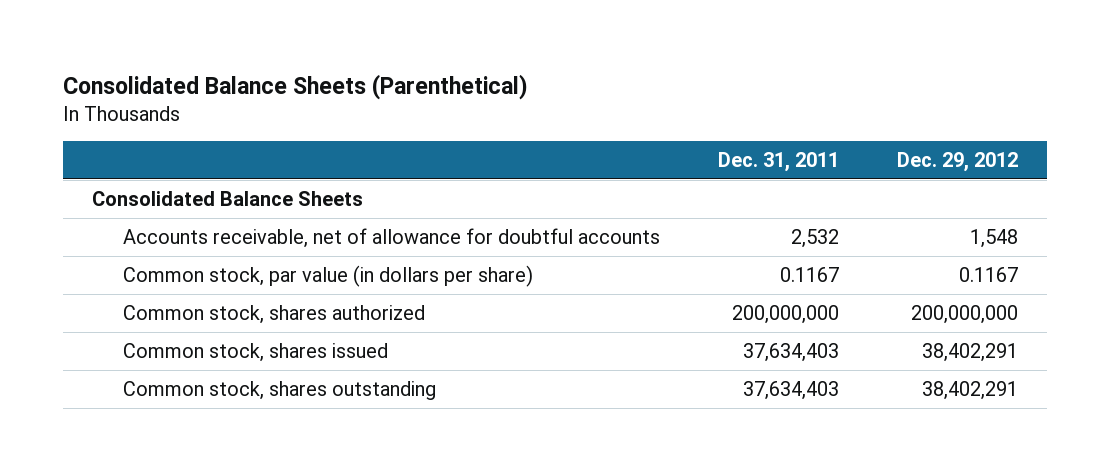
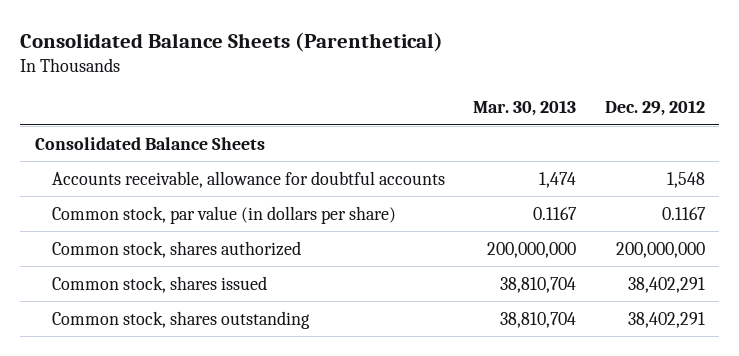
[718,151,840,172] Dec. 31, 2011 -> none
none -> [473,100,577,117] Mar. 30, 2013
[123,228,661,249] Accounts receivable, net of allowance for doubtful accounts -> [52,170,446,188] Accounts receivable, allowance for doubtful accounts

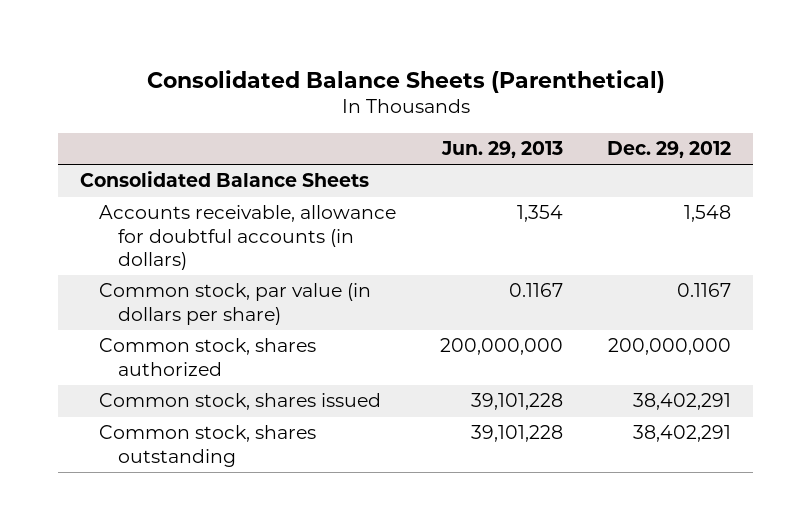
[473,100,577,117] Mar. 30, 2013 -> none
none -> [441,141,564,159] Jun. 29, 2013
[52,170,446,188] Accounts receivable, allowance for doubtful accounts -> [99,205,397,271] Accounts receivable, allowance for doubtful accounts (in dollars)

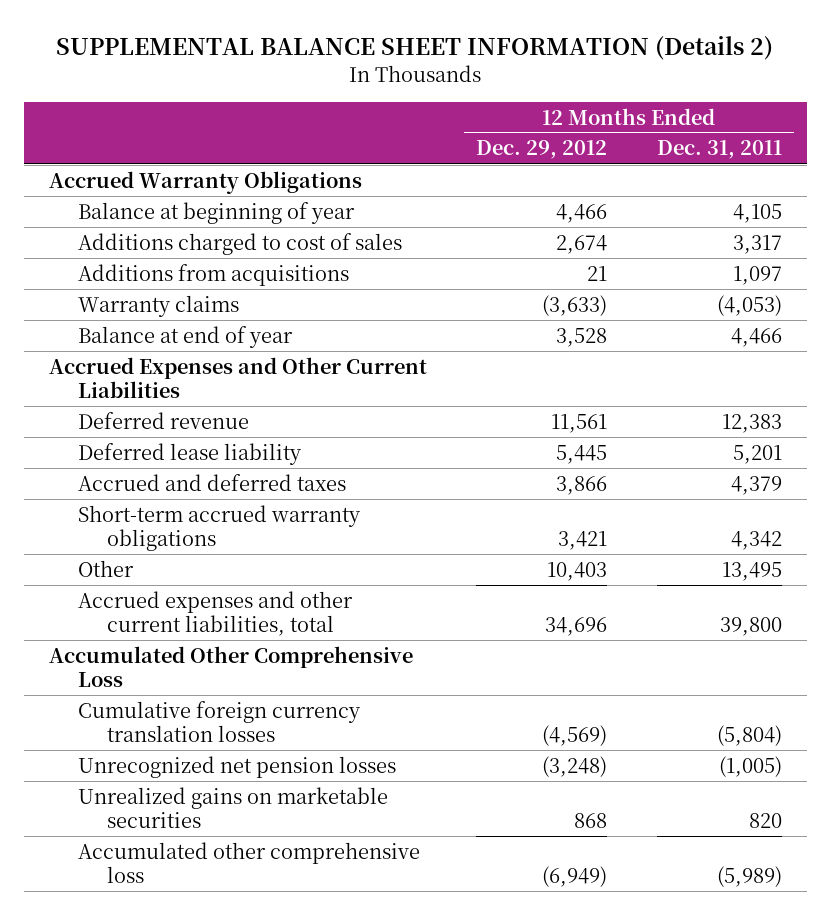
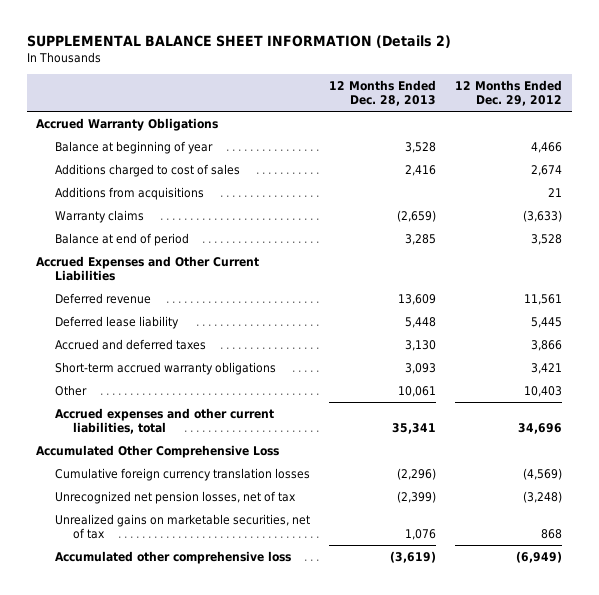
[657,140,783,160] Dec. 31, 2011 -> none
none -> [329,80,437,107] 12 Months Ended Dec. 28, 2013
[77,325,293,348] Balance at end of year -> [54,232,189,246] Balance at end of period
[77,755,396,778] Unrecognized net pension losses -> [54,490,296,504] Unrecognized net pension losses, net of tax
[77,786,388,828] Unrealized gains on marketable securities -> [54,513,310,540] Unrealized gains on marketable securities, net of tax

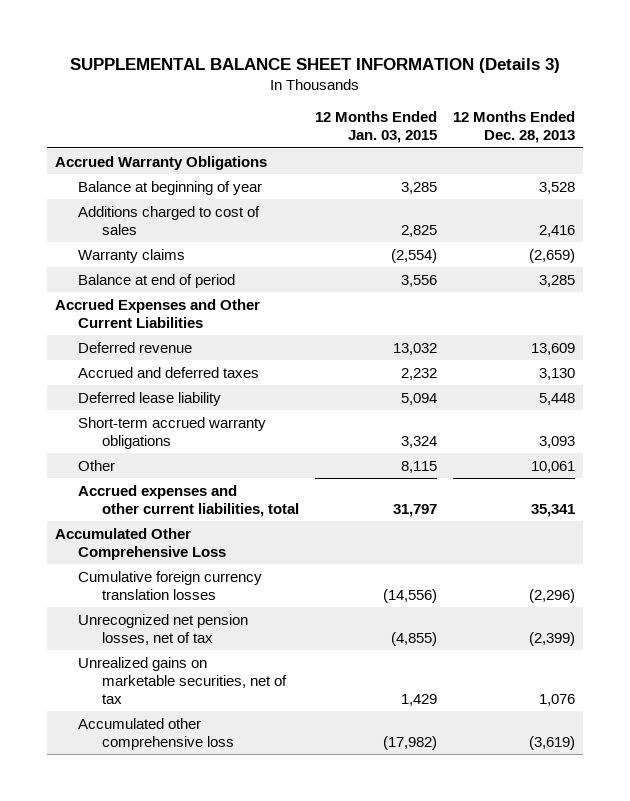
[26,34,451,48] SUPPLEMENTAL BALANCE SHEET INFORMATION (Details 2) -> [69,57,560,73] SUPPLEMENTAL BALANCE SHEET INFORMATION (Details 3)
[455,80,563,107] 12 Months Ended Dec. 29, 2012 -> none
none -> [314,111,437,144] 12 Months Ended Jan. 03, 2015
[54,186,204,200] Additions from acquisitions -> none
[54,315,179,329] Deferred lease liability -> [78,391,222,406] Deferred lease liability

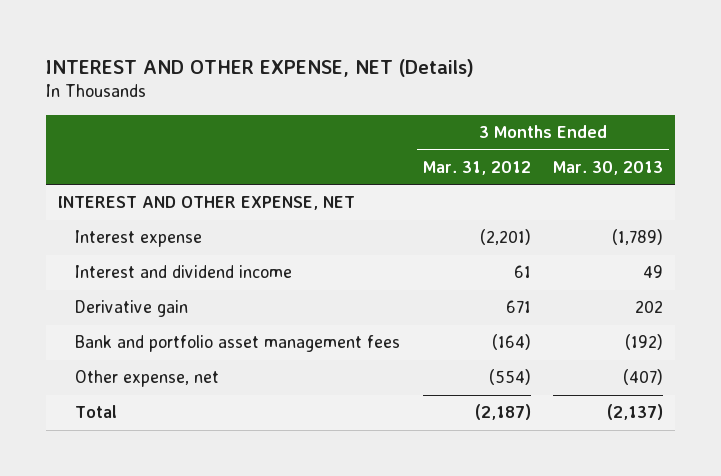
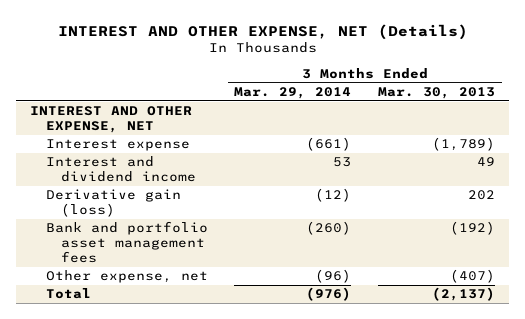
[422,160,531,175] Mar. 31, 2012 -> none
none -> [234,87,352,100] Mar. 29, 2014
[74,300,188,318] Derivative gain -> [45,189,181,218] Derivative gain (loss)

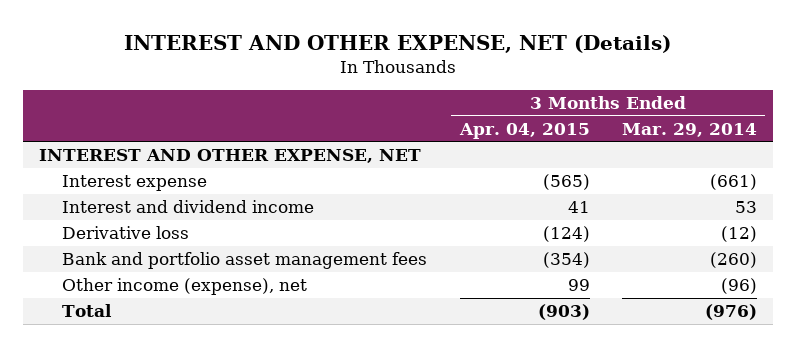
[378,87,496,100] Mar. 30, 2013 -> none
none -> [458,122,590,139] Apr. 04, 2015
[45,189,181,218] Derivative gain (loss) -> [62,226,190,240] Derivative loss
[45,270,208,284] Other expense, net -> [62,278,308,296] Other income (expense), net

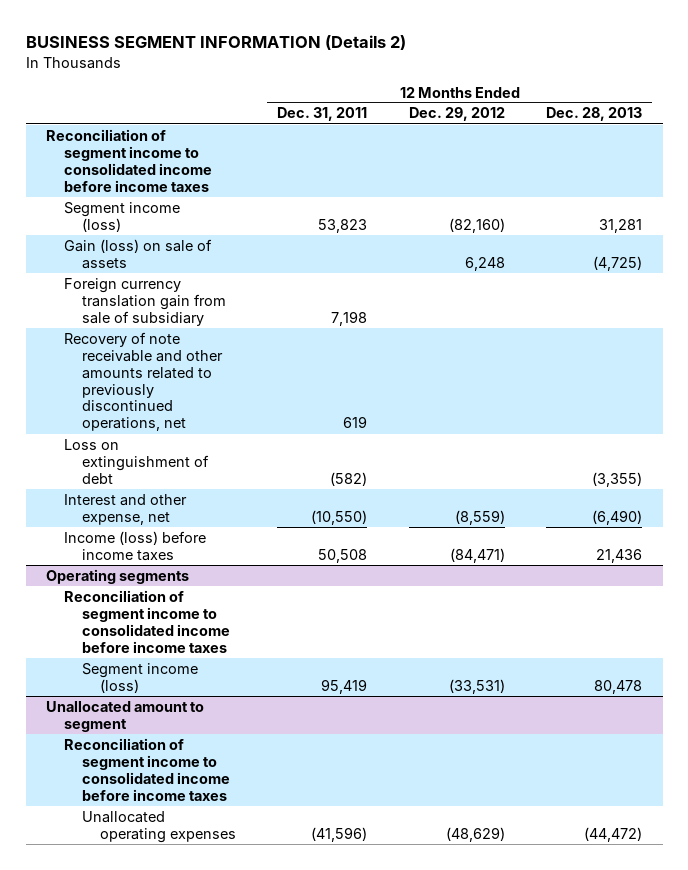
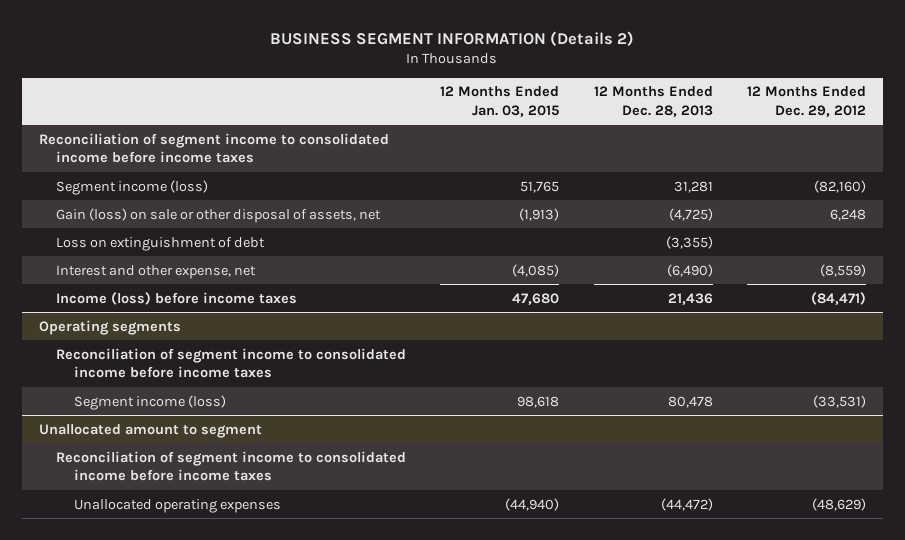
[277,107,368,122] Dec. 31, 2011 -> none
none -> [440,86,560,117] 12 Months Ended Jan. 03, 2015
[64,277,226,326] Foreign currency translation gain from sale of subsidiary -> none
[64,331,223,432] Recovery of note receivable and other amounts related to previously discontinued operations, net -> none
[64,238,213,269] Gain (loss) on sale of assets -> [56,207,382,223] Gain (loss) on sale or other disposal of assets, net

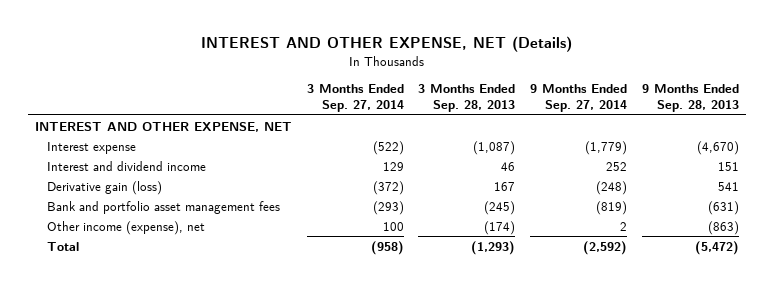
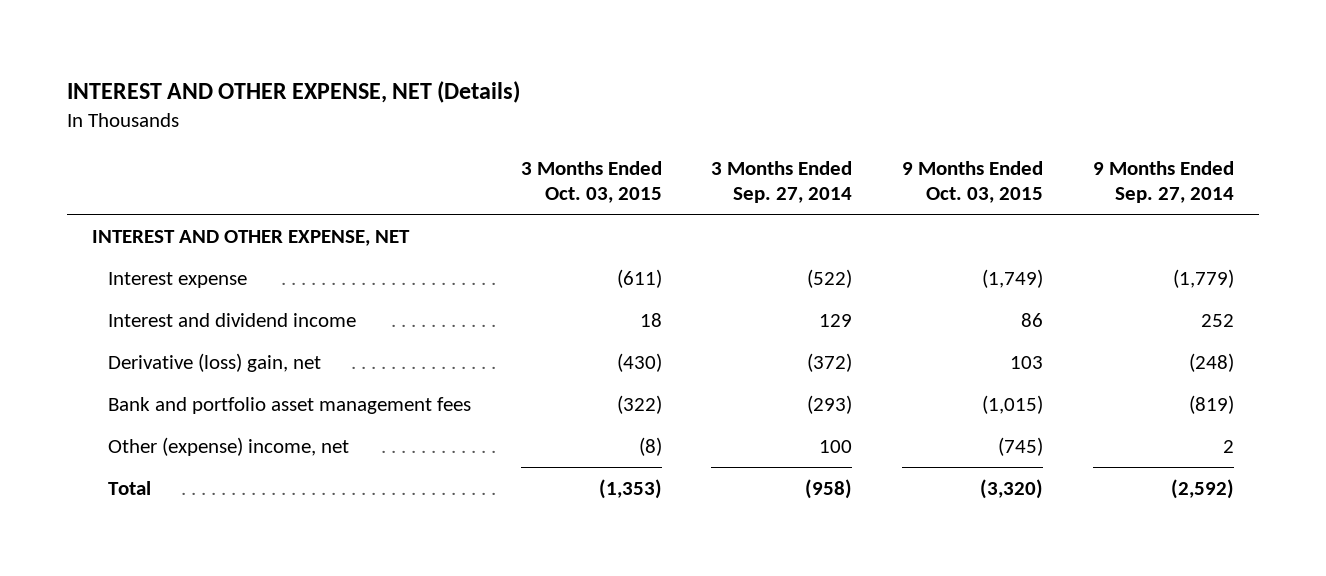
[418,84,516,113] 3 Months Ended Sep. 28, 2013 -> none
[641,84,739,113] 9 Months Ended Sep. 28, 2013 -> none
none -> [520,160,662,204] 3 Months Ended Oct. 03, 2015
none -> [902,160,1044,204] 9 Months Ended Oct. 03, 2015
[47,180,163,195] Derivative gain (loss) -> [107,352,321,372] Derivative (loss) gain, net
[47,220,206,235] Other income (expense), net -> [107,436,349,456] Other (expense) income, net

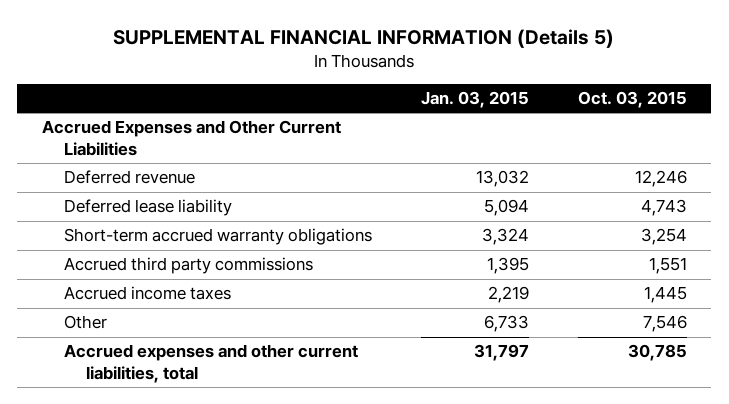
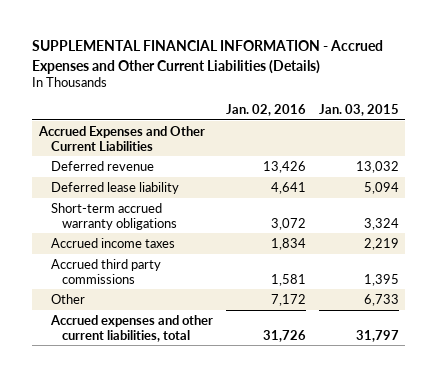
[113,28,615,48] SUPPLEMENTAL FINANCIAL INFORMATION (Details 5) -> [32,40,384,74] SUPPLEMENTAL FINANCIAL INFORMATION - Accrued Expenses and Other Current Liabilities (Details)
[577,91,687,109] Oct. 03, 2015 -> none
none -> [225,104,306,117] Jan. 02, 2016
[63,257,313,275] Accrued third party commissions -> [50,258,161,284] Accrued third party commissions

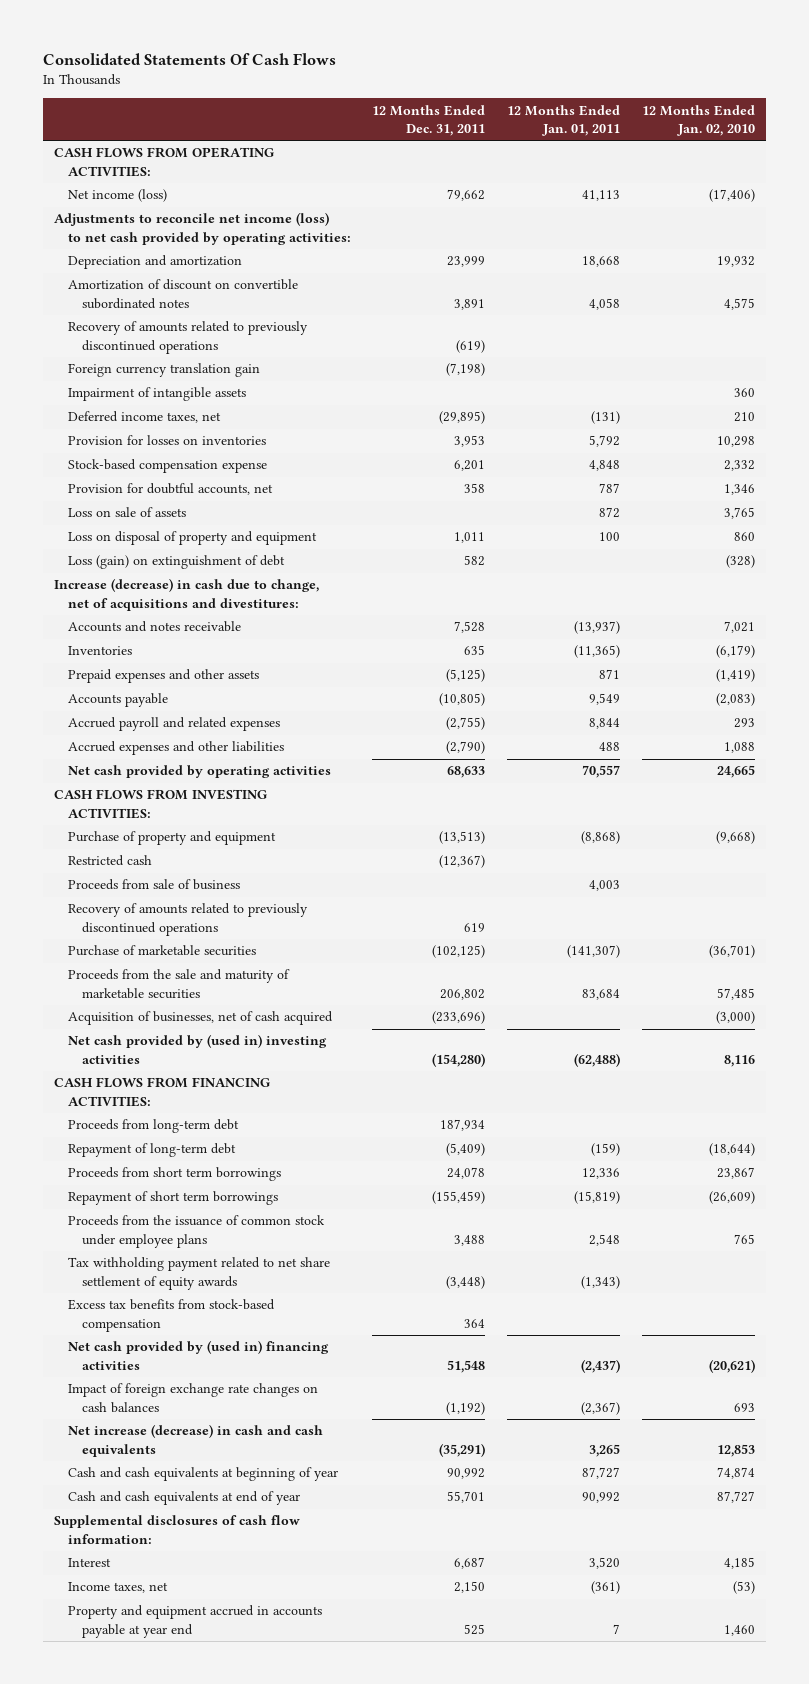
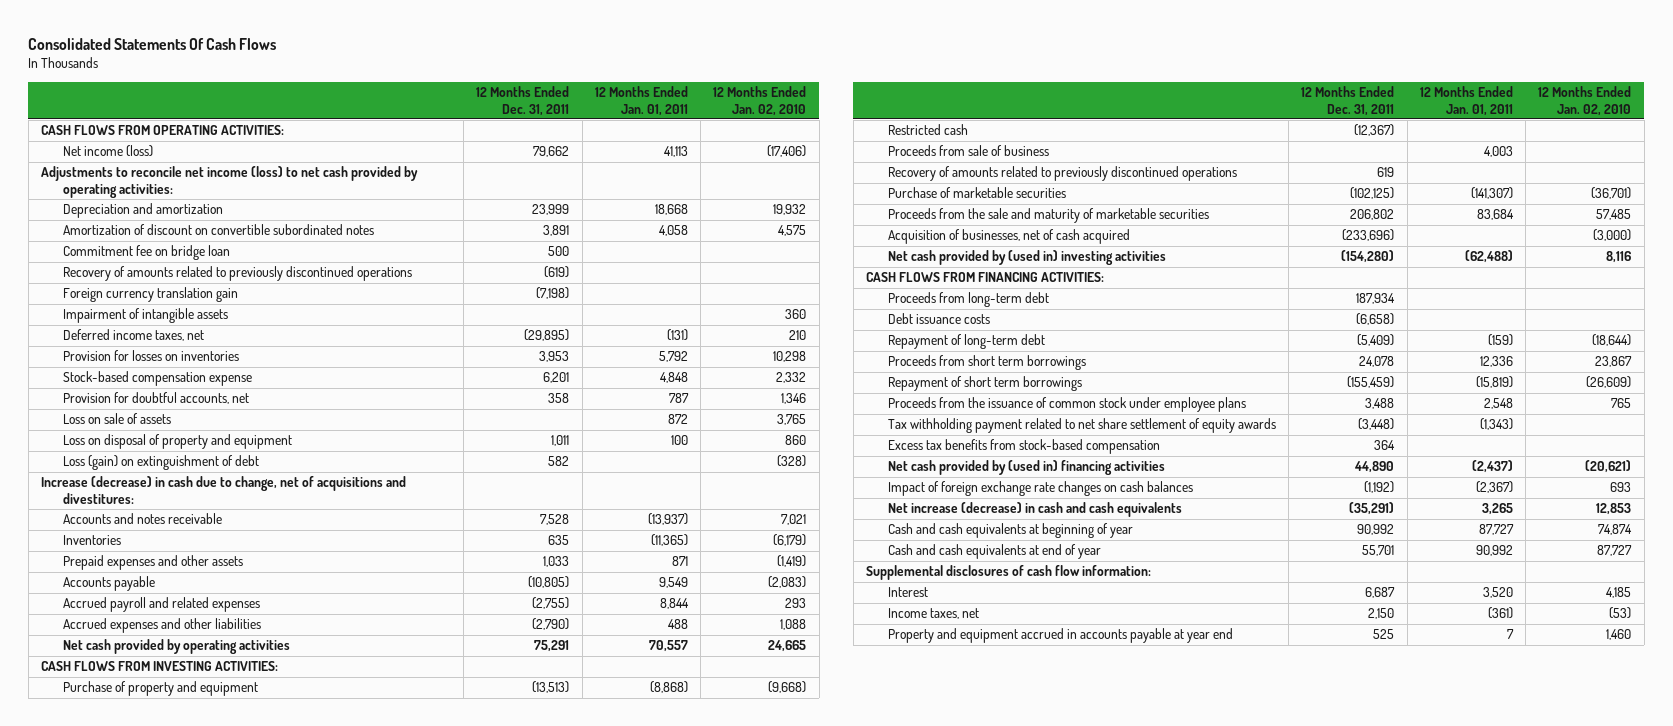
none -> [62,245,230,261] Commitment fee on bridge loan
[446,669,486,683] (5,125) -> [543,556,570,568] 1,033
[447,766,486,779] 68,633 -> [534,640,570,653] 75,291
none -> [887,313,990,325] Debt issuance costs
[447,1359,486,1373] 51,548 -> [1354,461,1395,474] 44,890

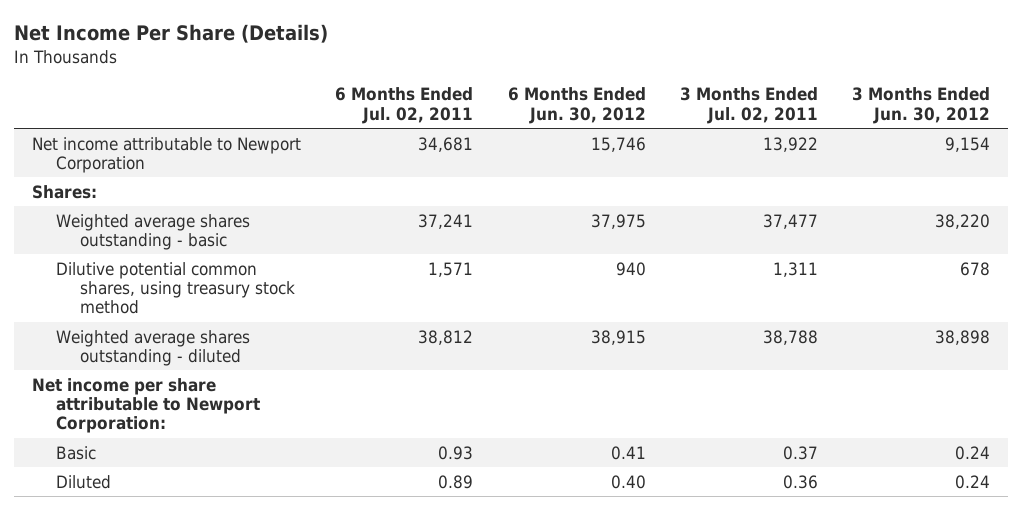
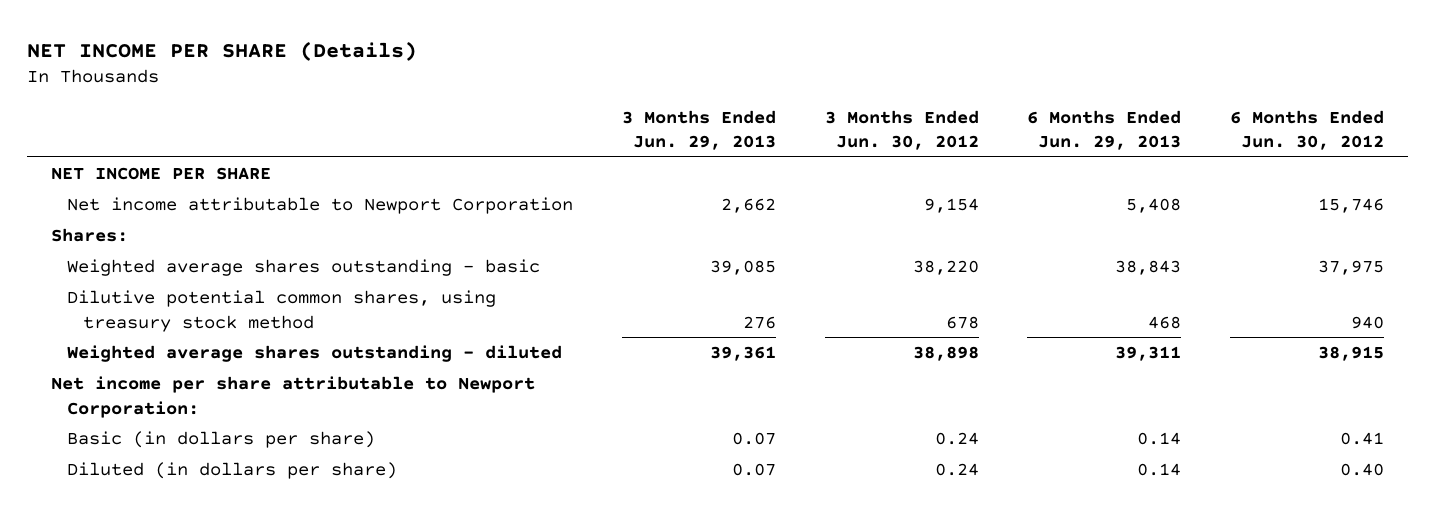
[14,24,329,44] Net Income Per Share (Details) -> [27,40,418,61] NET INCOME PER SHARE (Details)
[335,87,474,124] 6 Months Ended Jul. 02, 2011 -> none
[680,87,819,124] 3 Months Ended Jul. 02, 2011 -> none
none -> [621,109,776,150] 3 Months Ended Jun. 29, 2013
none -> [1027,109,1182,150] 6 Months Ended Jun. 29, 2013
none -> [51,167,272,181] NET INCOME PER SHARE
[55,445,96,460] Basic -> [67,431,376,449] Basic (in dollars per share)
[55,474,111,489] Diluted -> [67,462,398,480] Diluted (in dollars per share)

